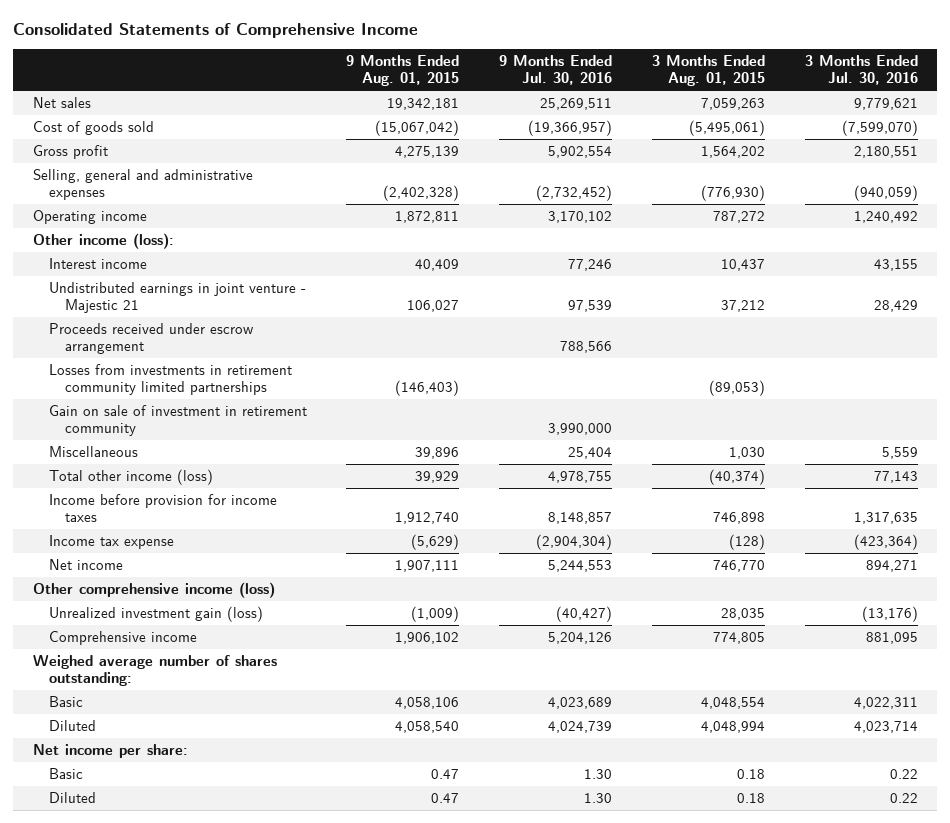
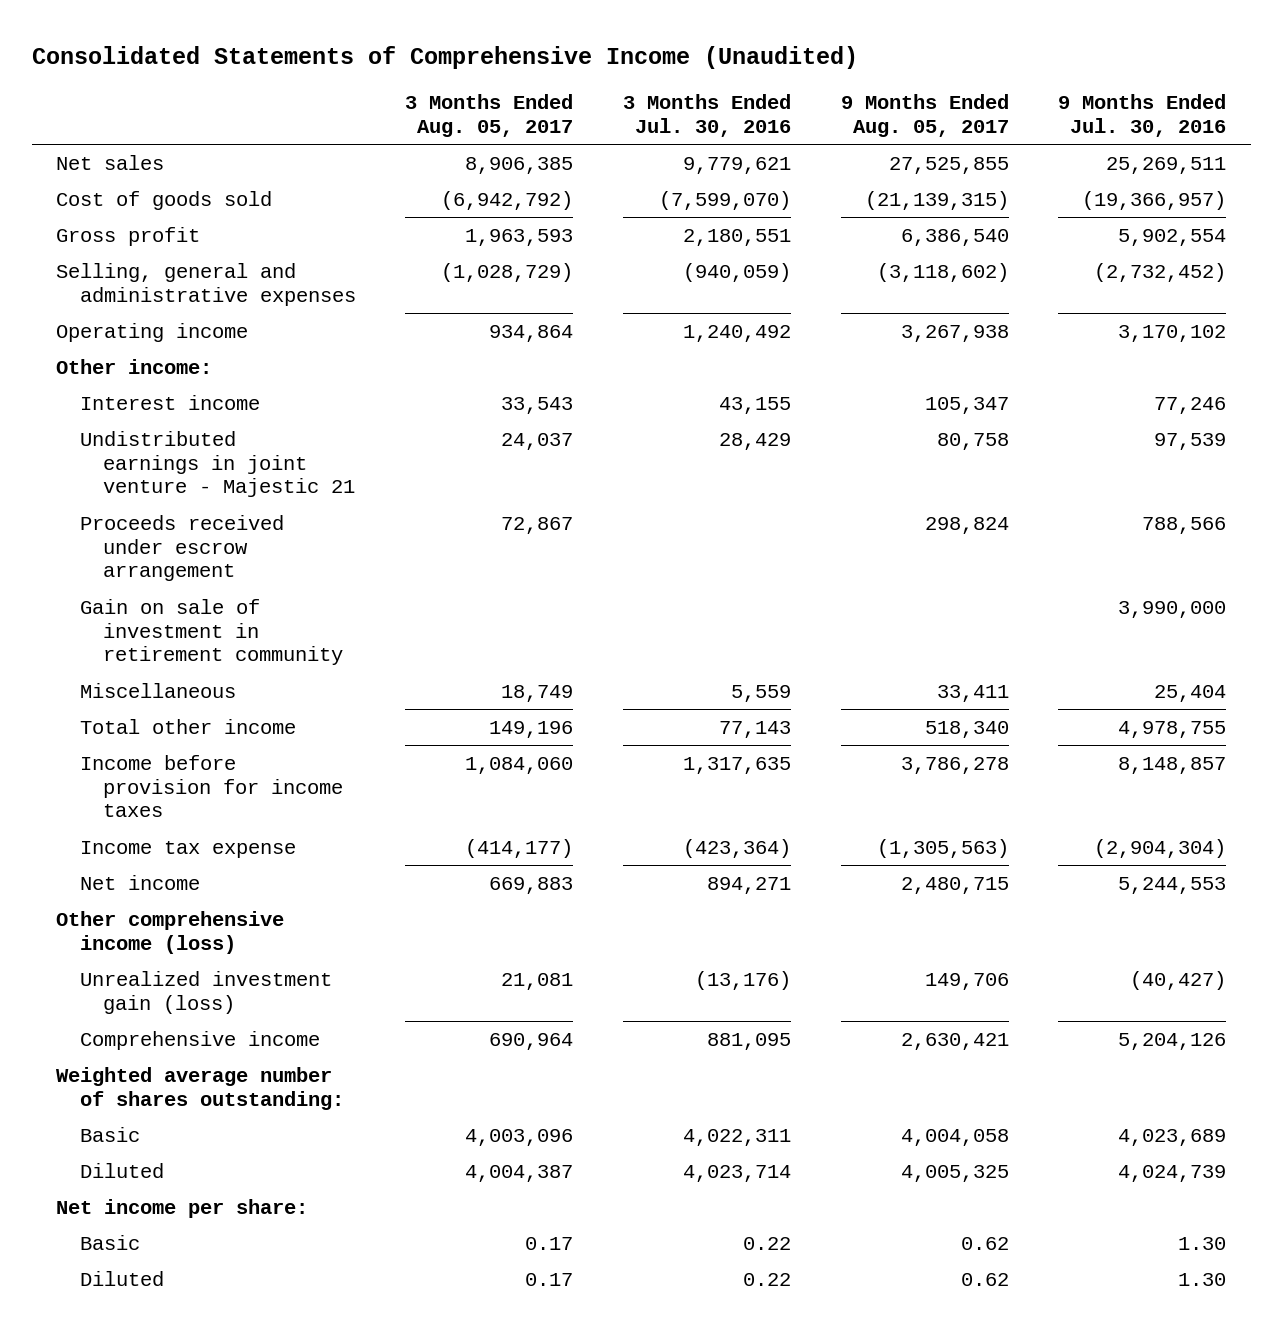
[12,22,418,38] Consolidated Statements of Comprehensive Income -> [31,45,858,69] Consolidated Statements of Comprehensive Income (Unaudited)
[346,55,460,87] 9 Months Ended Aug. 01, 2015 -> none
[651,55,765,87] 3 Months Ended Aug. 01, 2015 -> none
none -> [405,94,574,137] 3 Months Ended Aug. 05, 2017
none -> [840,94,1009,137] 9 Months Ended Aug. 05, 2017
[32,233,174,250] Other income (loss): -> [56,358,213,374] Other income:
[48,364,292,396] Losses from investments in retirement community limited partnerships -> none
[48,469,213,486] Total other income (loss) -> [79,718,296,734] Total other income
[32,655,277,687] Weighed average number of shares outstanding: -> [56,1066,344,1110] Weighted average number of shares outstanding:

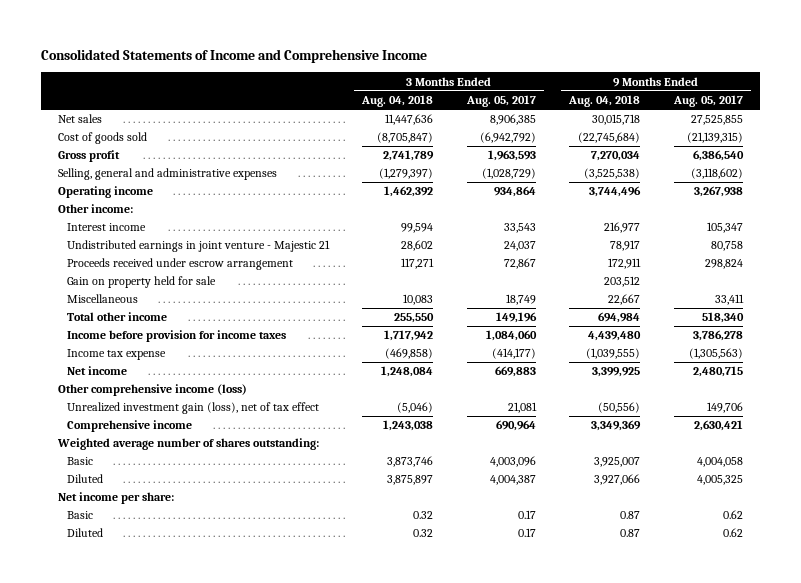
[31,45,858,69] Consolidated Statements of Comprehensive Income (Unaudited) -> [41,49,428,64] Consolidated Statements of Income and Comprehensive Income
[623,94,792,137] 3 Months Ended Jul. 30, 2016 -> none
[1058,94,1227,137] 9 Months Ended Jul. 30, 2016 -> none
none -> [361,95,434,108] Aug. 04, 2018
none -> [568,95,641,108] Aug. 04, 2018
[79,598,344,666] Gain on sale of investment in retirement community -> none
none -> [66,276,216,289] Gain on property held for sale
[79,970,332,1014] Unrealized investment gain (loss) -> [66,402,319,415] Unrealized investment gain (loss), net of tax effect

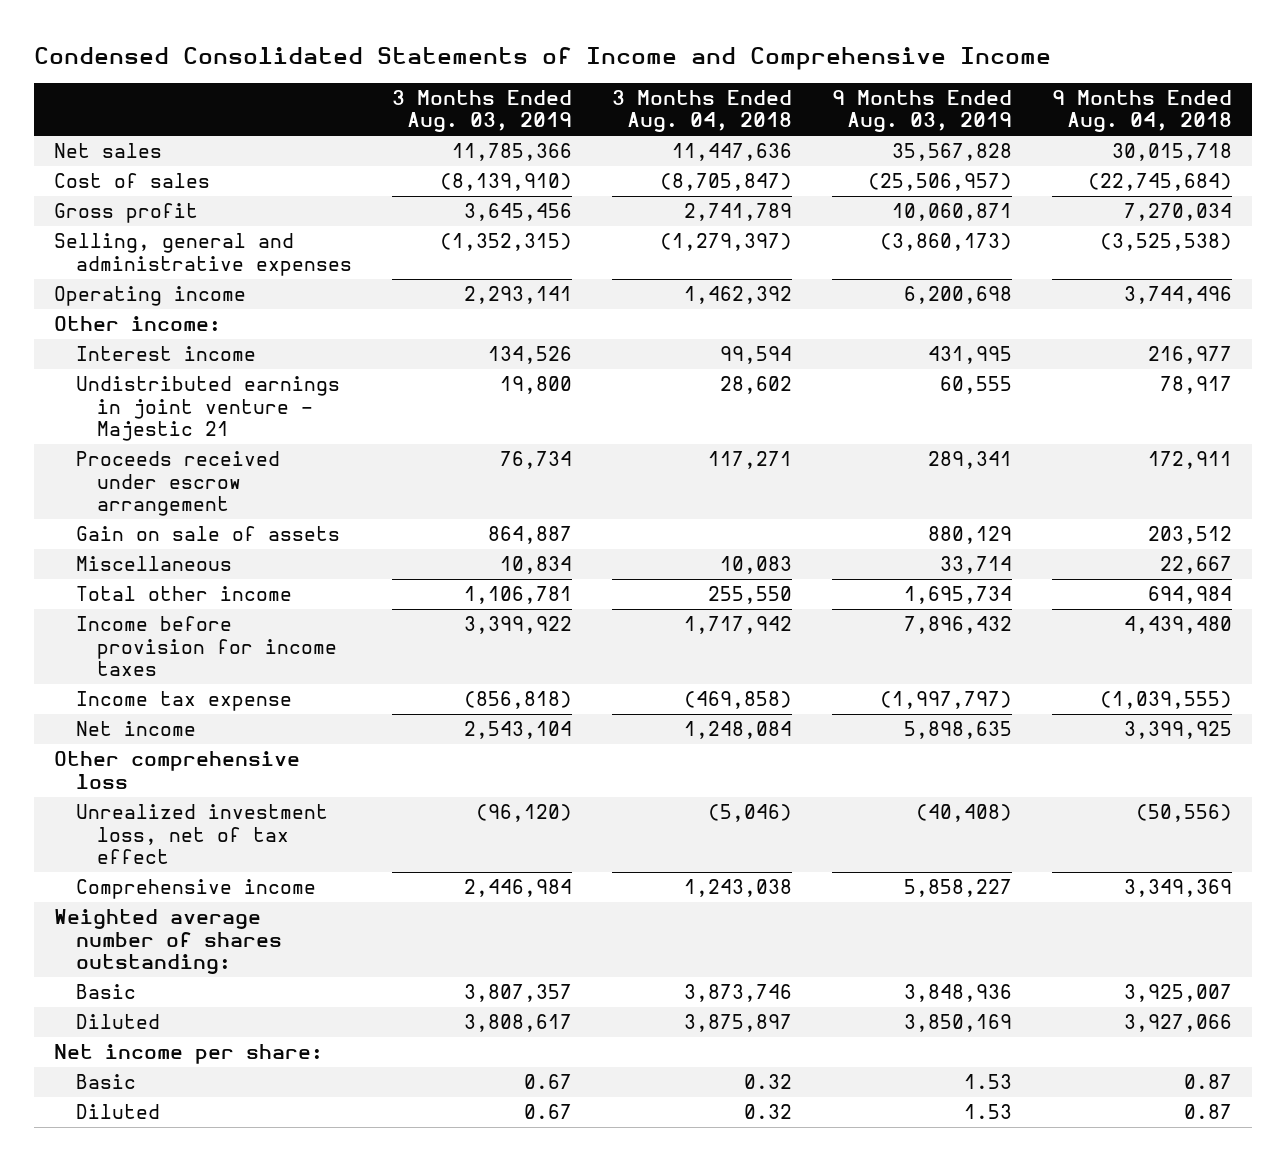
[41,49,428,64] Consolidated Statements of Income and Comprehensive Income -> [34,46,1052,70] Condensed Consolidated Statements of Income and Comprehensive Income
[465,95,536,108] Aug. 05, 2017 -> none
[672,95,743,108] Aug. 05, 2017 -> none
none -> [391,90,572,133] 3 Months Ended Aug. 03, 2019
none -> [832,90,1013,133] 9 Months Ended Aug. 03, 2019
[57,132,147,145] Cost of goods sold -> [54,173,211,189] Cost of sales
[66,276,216,289] Gain on property held for sale -> [75,526,340,542] Gain on sale of assets
[57,384,247,397] Other comprehensive income (loss) -> [54,751,301,789] Other comprehensive loss
[66,402,319,415] Unrealized investment gain (loss), net of tax effect -> [75,804,328,864] Unrealized investment loss, net of tax effect

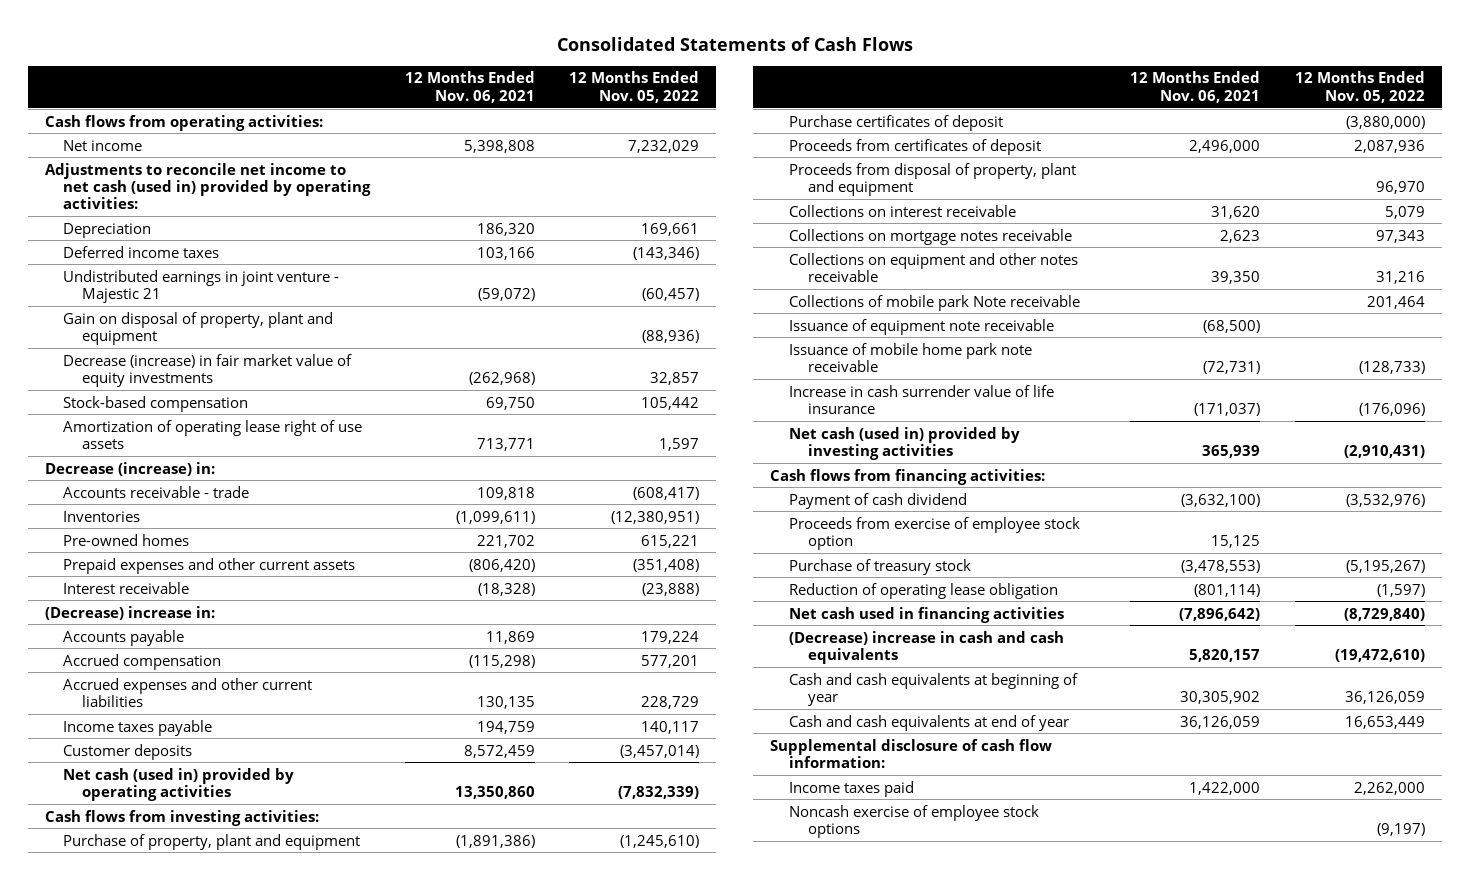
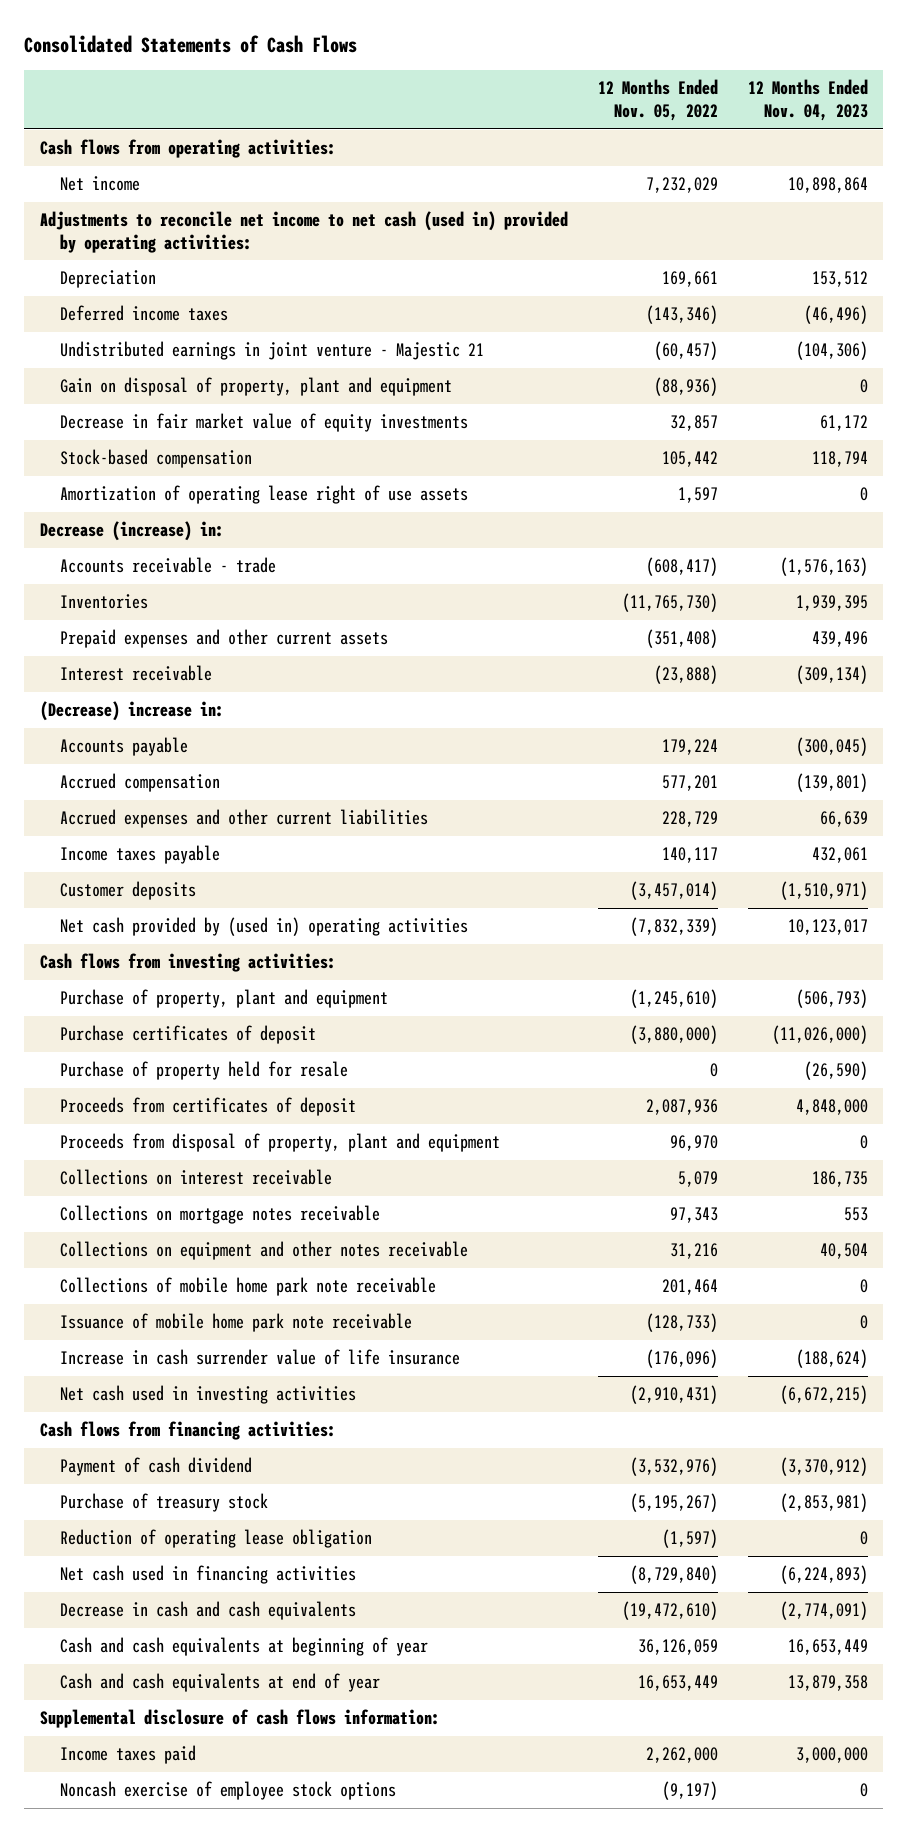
[404,71,535,103] 12 Months Ended Nov. 06, 2021 -> none
none -> [748,79,869,121] 12 Months Ended Nov. 04, 2023
[63,353,353,387] Decrease (increase) in fair market value of equity investments -> [60,413,469,433] Decrease in fair market value of equity investments
[63,533,190,546] Pre-owned homes -> none
[610,510,699,524] (12,380,951) -> [621,593,718,613] (11,765,730)
[63,767,295,801] Net cash (used in) provided by operating activities -> [60,917,469,937] Net cash provided by (used in) operating activities
none -> [60,1061,349,1081] Purchase of property held for resale
[789,318,1055,335] Issuance of equipment note receivable -> none
[789,294,1081,311] Collections of mobile park Note receivable -> [60,1277,437,1297] Collections of mobile home park note receivable
[789,426,1021,460] Net cash (used in) provided by investing activities -> [60,1385,357,1405] Net cash used in investing activities
[789,516,1081,550] Proceeds from exercise of employee stock option -> none
[789,630,1065,664] (Decrease) increase in cash and cash equivalents -> [60,1601,357,1621] Decrease in cash and cash equivalents
[770,738,1053,768] Supplemental disclosure of cash flow information: -> [39,1709,440,1729] Supplemental disclosure of cash flows information:

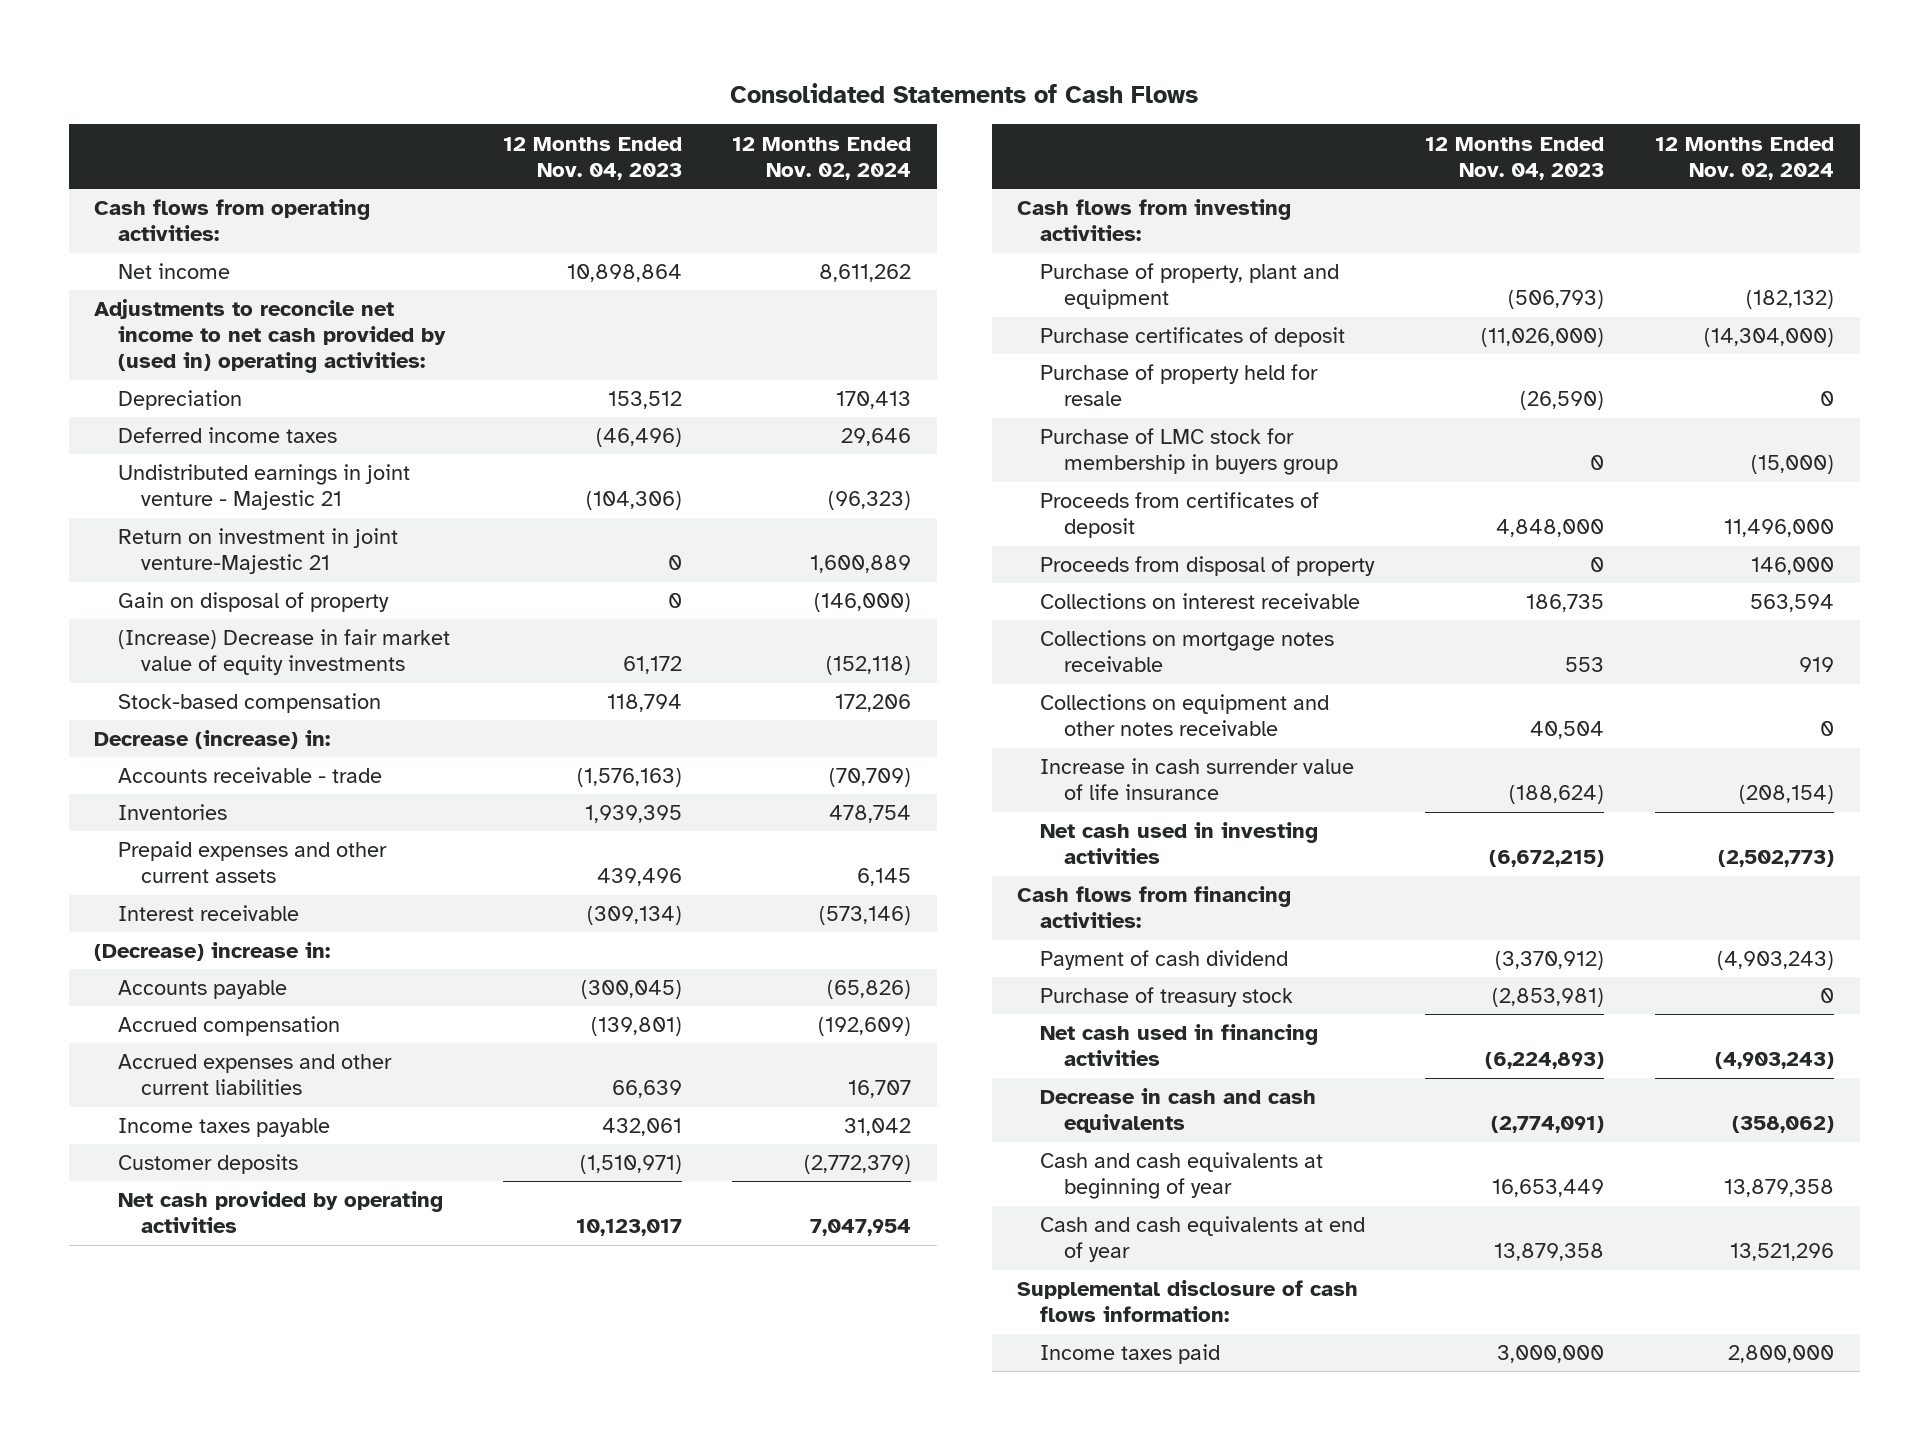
[597,79,718,121] 12 Months Ended Nov. 05, 2022 -> none
none -> [732,136,912,180] 12 Months Ended Nov. 02, 2024
[39,211,568,253] Adjustments to reconcile net income to net cash (used in) provided by operating activities: -> [94,299,446,374] Adjustments to reconcile net income to net cash provided by (used in) operating activities:
none -> [117,528,398,575] Return on investment in joint venture-Majestic 21
[60,377,453,397] Gain on disposal of property, plant and equipment -> [117,592,389,613] Gain on disposal of property
[60,413,469,433] Decrease in fair market value of equity investments -> [117,629,450,676] (Increase) Decrease in fair market value of equity investments
[60,485,469,505] Amortization of operating lease right of use assets -> none
[60,917,469,937] Net cash provided by (used in) operating activities -> [117,1191,443,1234] Net cash provided by operating activities
none -> [1040,428,1339,476] Purchase of LMC stock for membership in buyers group
[60,1133,501,1153] Proceeds from disposal of property, plant and equipment -> [1040,556,1376,577] Proceeds from disposal of property
[60,1277,437,1297] Collections of mobile home park note receivable -> none
[60,1313,413,1333] Issuance of mobile home park note receivable -> none
[60,1529,373,1549] Reduction of operating lease obligation -> none
[60,1781,397,1801] Noncash exercise of employee stock options -> none

